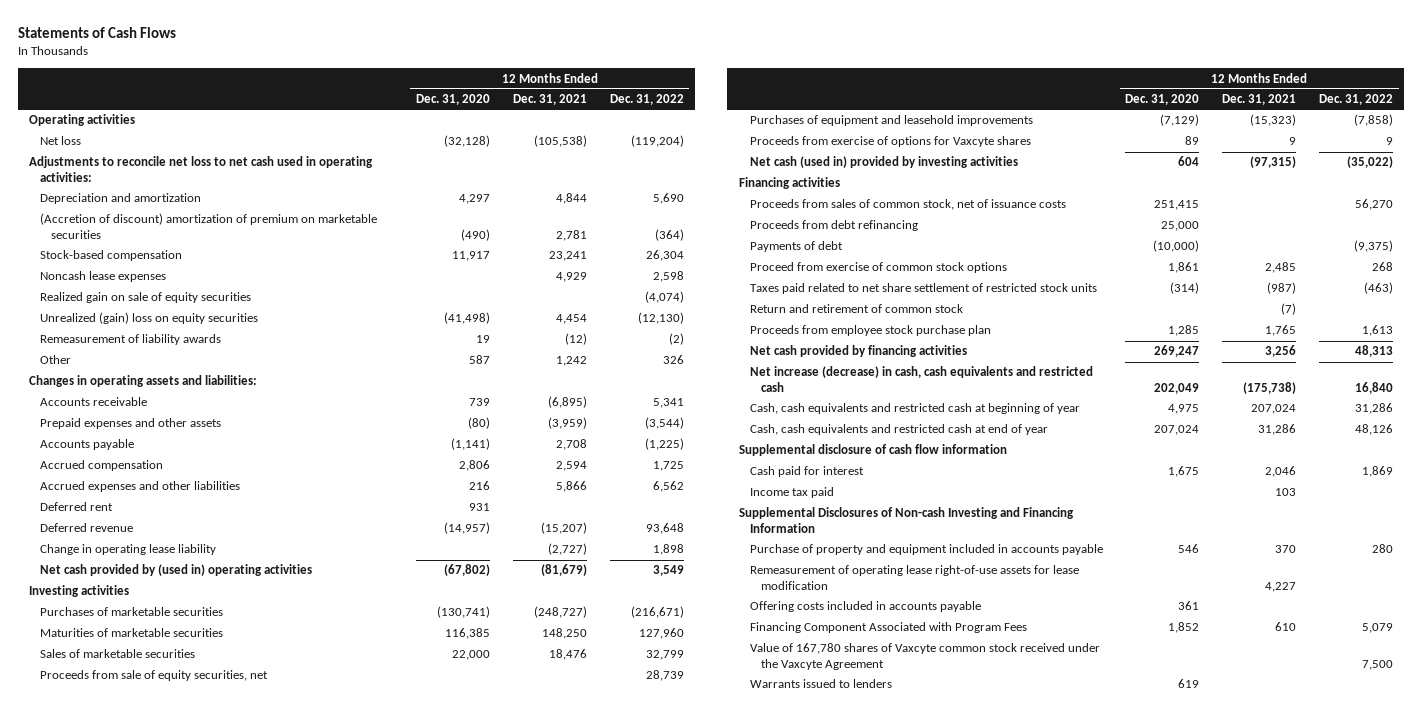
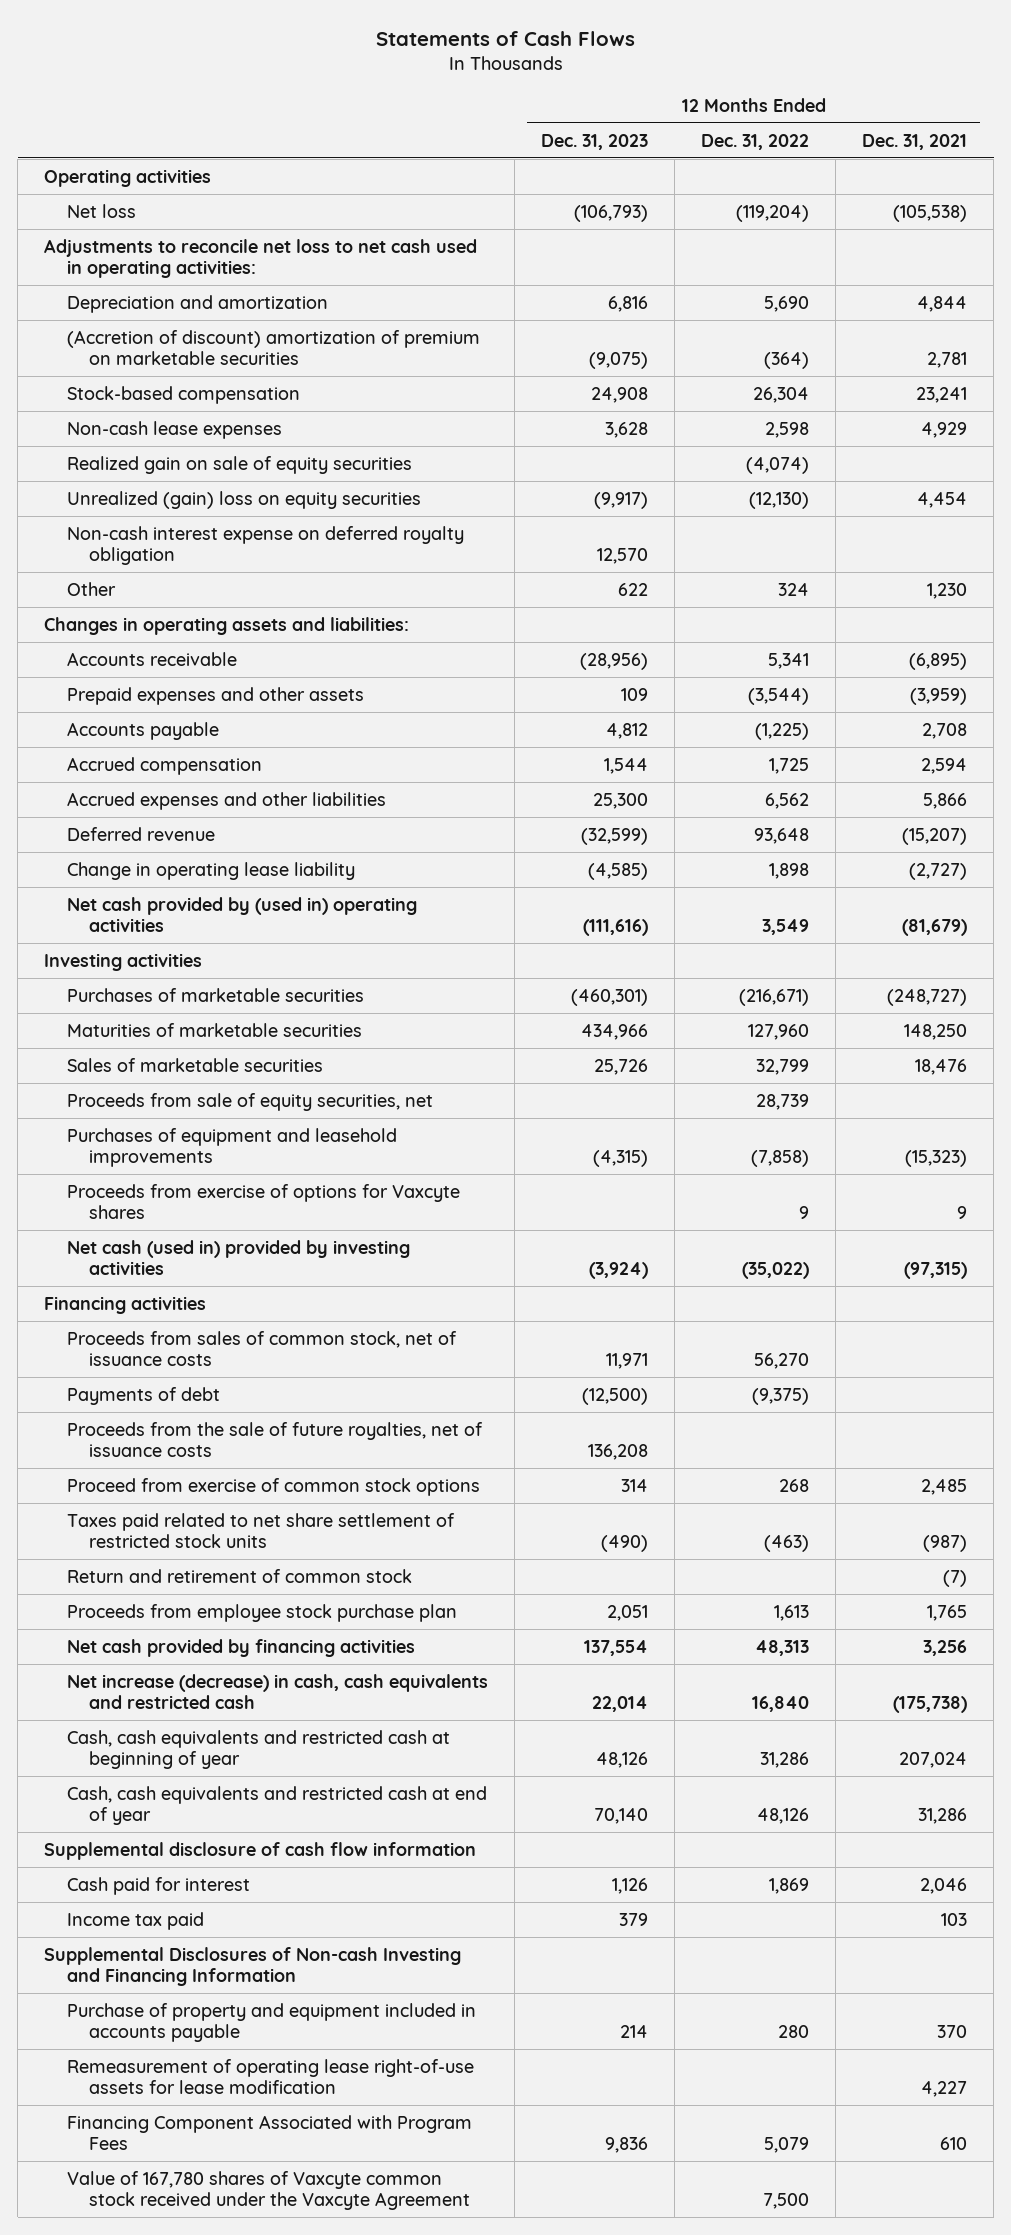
[415,94,490,106] Dec. 31, 2020 -> none
none -> [540,133,648,150] Dec. 31, 2023
[40,271,167,283] Noncash lease expenses -> [66,420,282,439] Non-cash lease expenses
[40,334,222,346] Remeasurement of liability awards -> none
none -> [66,525,464,566] Non-cash interest expense on deferred royalty obligation
[555,356,587,367] 1,242 -> [927,582,968,599] 1,230
[662,355,684,365] 326 -> [777,582,809,596] 324
[40,502,114,512] Deferred rent -> none
[749,220,918,232] Proceeds from debt refinancing -> none
none -> [66,1421,483,1458] Proceeds from the sale of future royalties, net of issuance costs
[749,601,981,613] Offering costs included in accounts payable -> none
[749,679,892,689] Warrants issued to lenders -> none

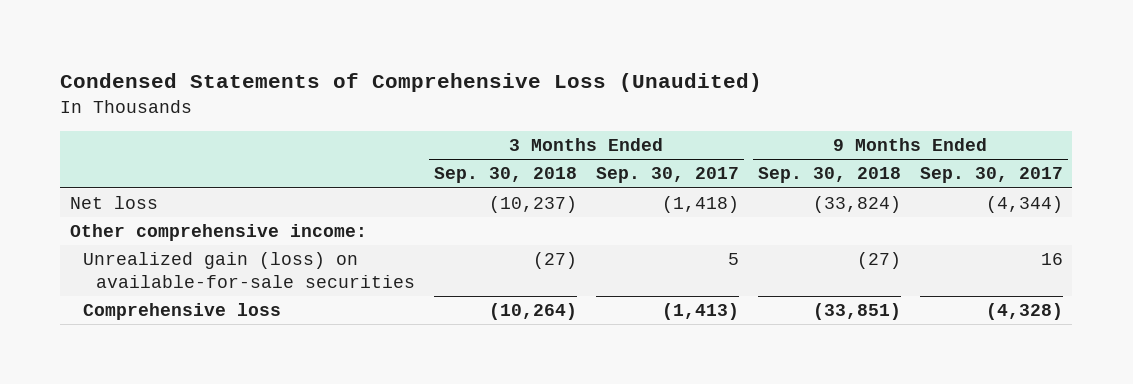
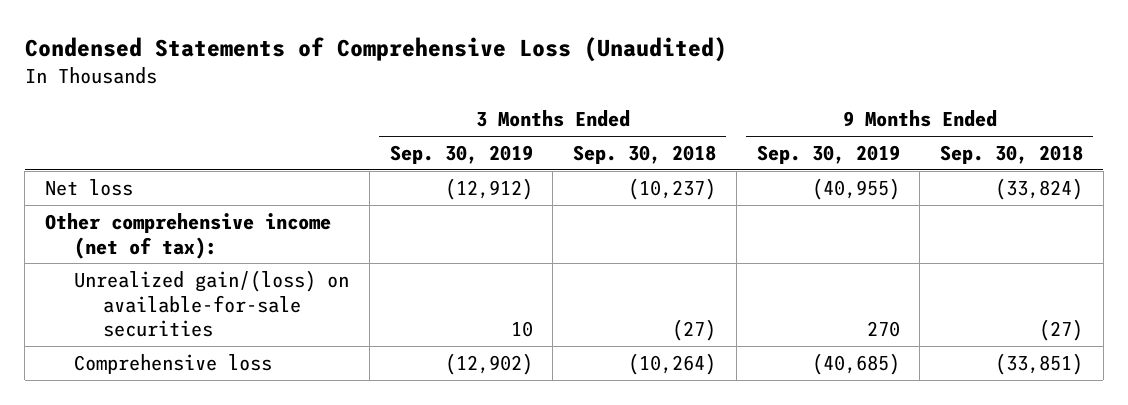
[595,167,739,184] Sep. 30, 2017 -> none
[919,167,1063,184] Sep. 30, 2017 -> none
none -> [389,144,533,164] Sep. 30, 2019
none -> [756,144,900,164] Sep. 30, 2019
[69,224,367,242] Other comprehensive income: -> [45,212,332,259] Other comprehensive income (net of tax):
[82,252,415,289] Unrealized gain (loss) on available-for-sale securities -> [74,269,350,338] Unrealized gain/(loss) on available-for-sale securities

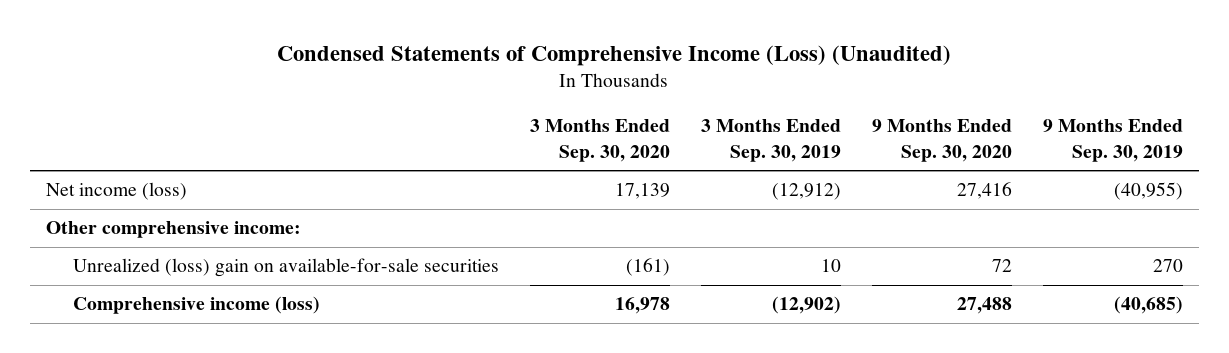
[24,36,727,62] Condensed Statements of Comprehensive Loss (Unaudited) -> [277,44,952,66] Condensed Statements of Comprehensive Income (Loss) (Unaudited)
[573,144,717,164] Sep. 30, 2018 -> none
[940,144,1084,164] Sep. 30, 2018 -> none
none -> [530,119,671,162] 3 Months Ended Sep. 30, 2020
none -> [872,119,1013,162] 9 Months Ended Sep. 30, 2020
[45,178,134,196] Net loss -> [45,182,187,201] Net income (loss)
[45,212,332,259] Other comprehensive income (net of tax): -> [45,221,301,239] Other comprehensive income:
[74,269,350,338] Unrealized gain/(loss) on available-for-sale securities -> [73,258,500,278] Unrealized (loss) gain on available-for-sale securities
[74,353,273,374] Comprehensive loss -> [73,296,321,315] Comprehensive income (loss)

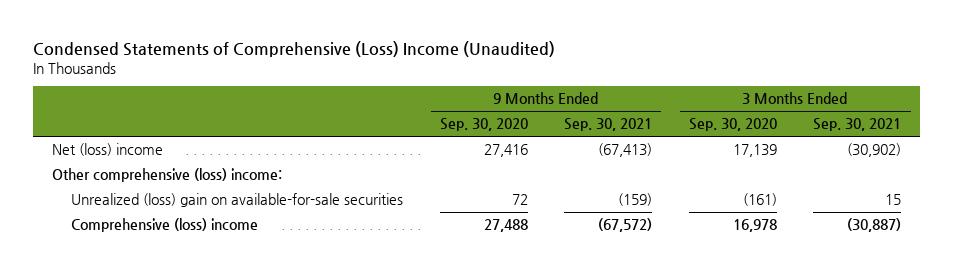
[277,44,952,66] Condensed Statements of Comprehensive Income (Loss) (Unaudited) -> [33,41,556,58] Condensed Statements of Comprehensive (Loss) Income (Unaudited)
[701,119,842,162] 3 Months Ended Sep. 30, 2019 -> none
[1043,119,1184,162] 9 Months Ended Sep. 30, 2019 -> none
none -> [564,118,653,132] Sep. 30, 2021
none -> [813,118,902,132] Sep. 30, 2021
[45,182,187,201] Net income (loss) -> [51,143,163,157] Net (loss) income
[45,221,301,239] Other comprehensive income: -> [51,168,282,183] Other comprehensive (loss) income:
[73,296,321,315] Comprehensive income (loss) -> [71,218,259,233] Comprehensive (loss) income

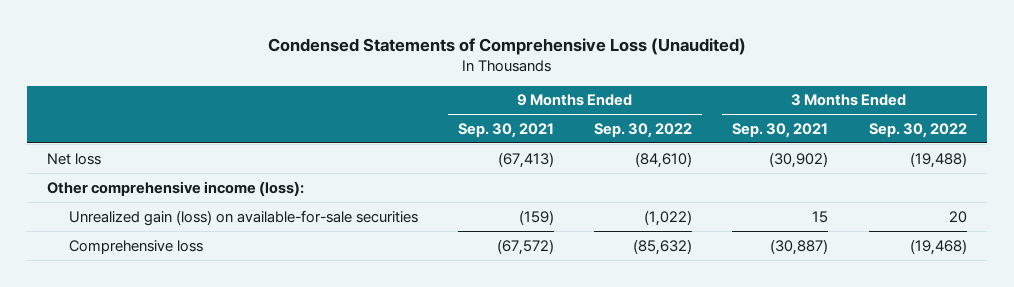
[33,41,556,58] Condensed Statements of Comprehensive (Loss) Income (Unaudited) -> [267,37,746,55] Condensed Statements of Comprehensive Loss (Unaudited)
[439,118,528,132] Sep. 30, 2020 -> none
[688,118,777,132] Sep. 30, 2020 -> none
none -> [594,122,693,138] Sep. 30, 2022
none -> [868,122,967,138] Sep. 30, 2022
[51,143,163,157] Net (loss) income -> [47,152,102,165] Net loss
[51,168,282,183] Other comprehensive (loss) income: -> [47,180,305,196] Other comprehensive income (loss):
[71,193,404,208] Unrealized (loss) gain on available-for-sale securities -> [69,209,419,226] Unrealized gain (loss) on available-for-sale securities
[71,218,259,233] Comprehensive (loss) income -> [69,239,204,254] Comprehensive loss

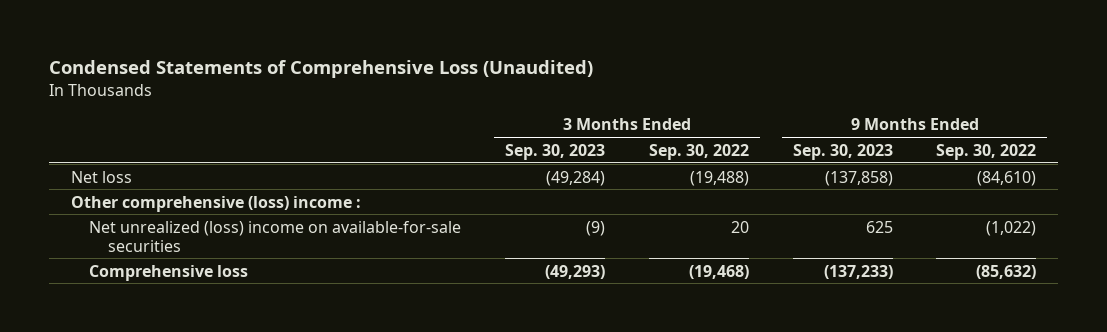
[458,122,555,138] Sep. 30, 2021 -> none
[732,122,829,138] Sep. 30, 2021 -> none
none -> [504,143,605,160] Sep. 30, 2023
none -> [792,143,893,160] Sep. 30, 2023
[47,180,305,196] Other comprehensive income (loss): -> [70,195,361,212] Other comprehensive (loss) income :
[69,209,419,226] Unrealized gain (loss) on available-for-sale securities -> [89,220,462,252] Net unrealized (loss) income on available-for-sale securities

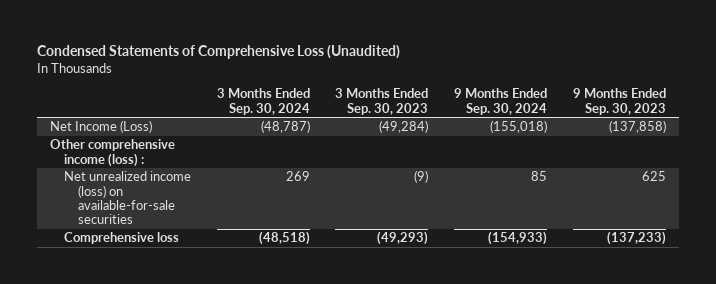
[648,143,749,160] Sep. 30, 2022 -> none
[936,143,1037,160] Sep. 30, 2022 -> none
none -> [216,88,310,115] 3 Months Ended Sep. 30, 2024
none -> [454,88,548,115] 9 Months Ended Sep. 30, 2024
[70,170,132,183] Net loss -> [49,120,152,134] Net Income (Loss)
[70,195,361,212] Other comprehensive (loss) income : -> [49,139,175,167] Other comprehensive income (loss) :
[89,220,462,252] Net unrealized (loss) income on available-for-sale securities -> [64,171,192,224] Net unrealized income (loss) on available-for-sale securities

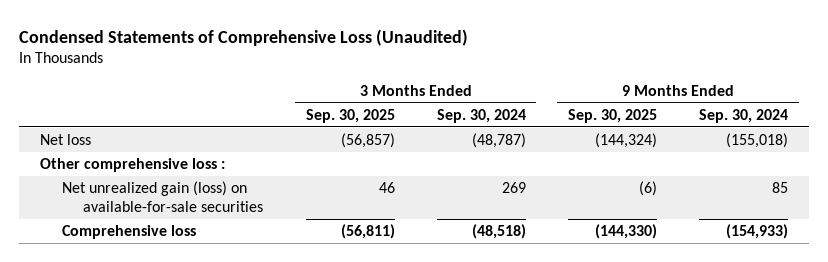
[335,88,429,115] 3 Months Ended Sep. 30, 2023 -> none
[572,88,666,115] 9 Months Ended Sep. 30, 2023 -> none
none -> [305,108,395,123] Sep. 30, 2025
none -> [568,108,658,123] Sep. 30, 2025
[49,120,152,134] Net Income (Loss) -> [39,134,91,146] Net loss
[49,139,175,167] Other comprehensive income (loss) : -> [39,158,225,173] Other comprehensive loss :
[64,171,192,224] Net unrealized income (loss) on available-for-sale securities -> [61,181,264,212] Net unrealized gain (loss) on available-for-sale securities

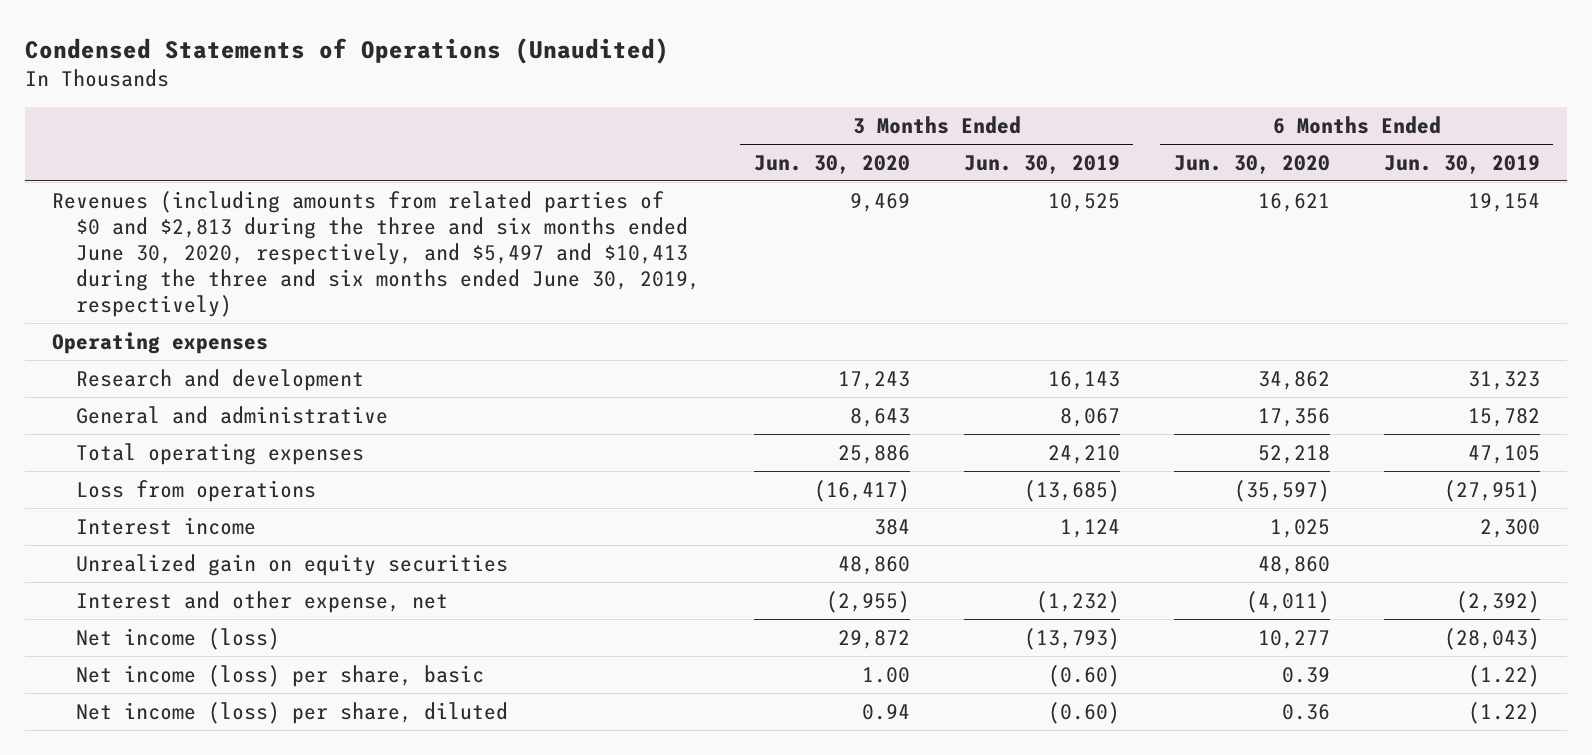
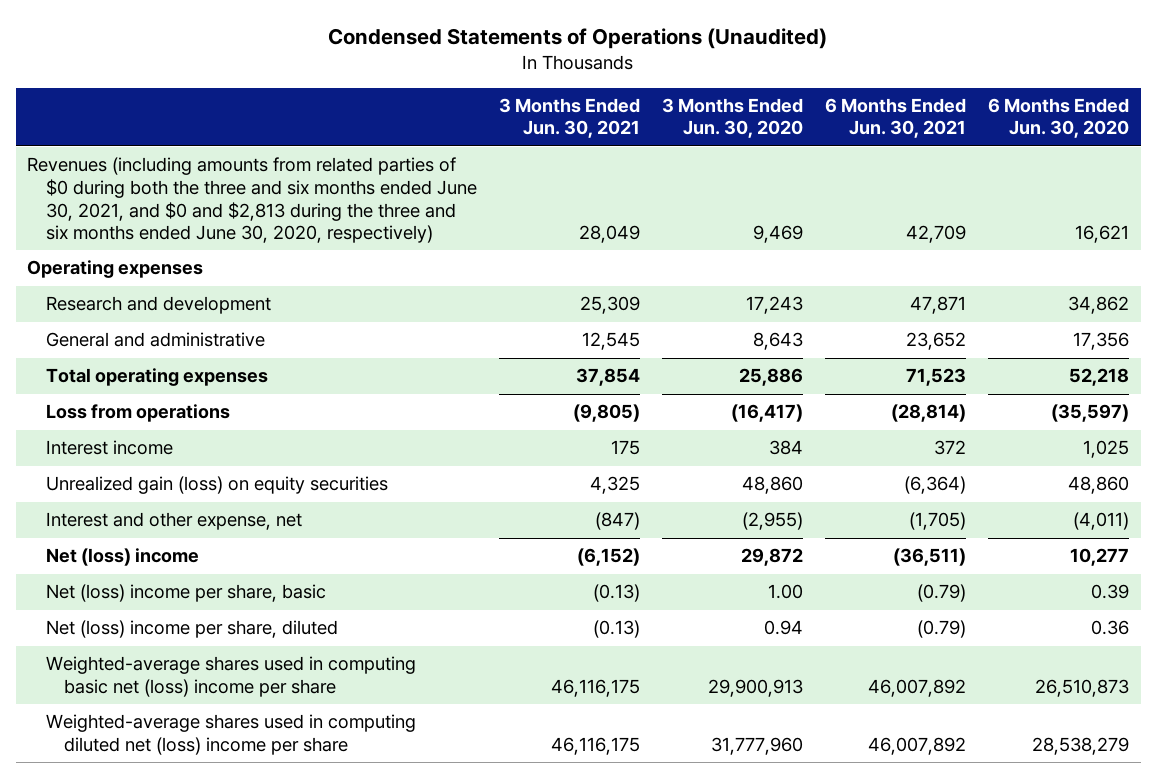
[963,154,1120,174] Jun. 30, 2019 -> none
[1383,154,1540,174] Jun. 30, 2019 -> none
none -> [498,97,640,139] 3 Months Ended Jun. 30, 2021
none -> [825,97,967,139] 6 Months Ended Jun. 30, 2021
[52,190,700,318] Revenues (including amounts from related parties of $0 and $2,813 during the three and six months ended June 30, 2020, respectively, and $5,497 and $10,413 during the three and six months ended June 30, 2019, respectively) -> [27,157,477,244] Revenues (including amounts from related parties of $0 during both the three and six months ended June 30, 2021, and $0 and $2,813 during the three and six months ended June 30, 2020, respectively)
[75,553,508,576] Unrealized gain on equity securities -> [45,476,388,495] Unrealized gain (loss) on equity securities
[75,627,280,650] Net income (loss) -> [45,548,199,567] Net (loss) income
[75,664,484,687] Net income (loss) per share, basic -> [45,584,326,603] Net (loss) income per share, basic
[75,701,508,724] Net income (loss) per share, diluted -> [45,620,338,639] Net (loss) income per share, diluted
none -> [45,656,416,697] Weighted-average shares used in computing basic net (loss) income per share
none -> [45,714,416,755] Weighted-average shares used in computing diluted net (loss) income per share

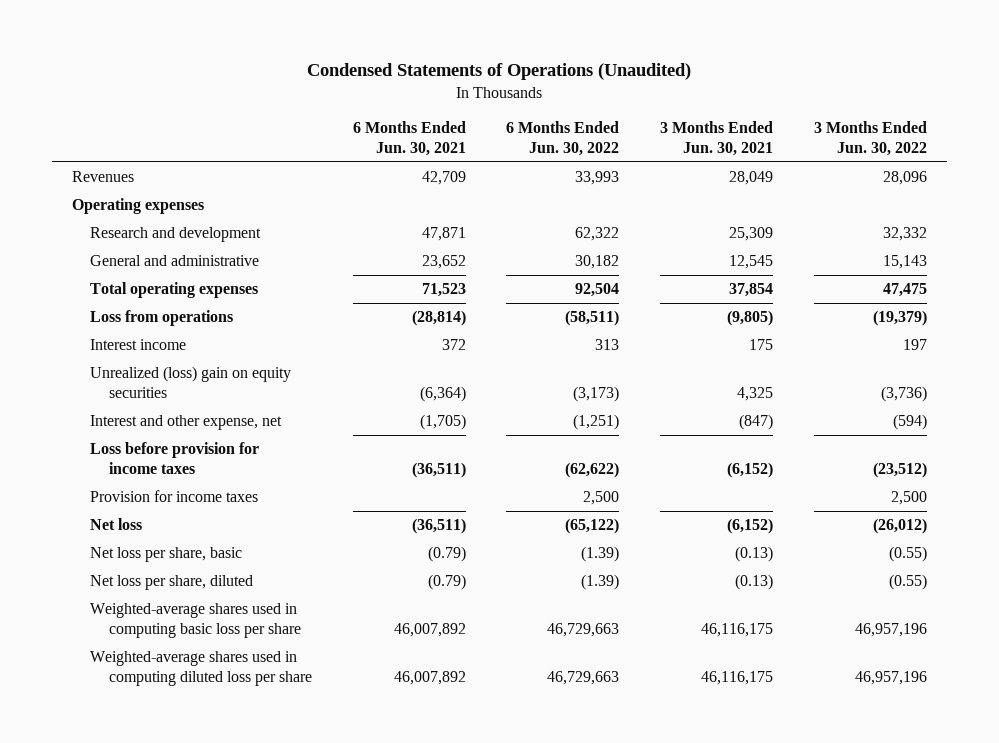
[662,97,804,139] 3 Months Ended Jun. 30, 2020 -> none
[988,97,1130,139] 6 Months Ended Jun. 30, 2020 -> none
none -> [506,120,620,157] 6 Months Ended Jun. 30, 2022
none -> [813,120,927,157] 3 Months Ended Jun. 30, 2022
[27,157,477,244] Revenues (including amounts from related parties of $0 during both the three and six months ended June 30, 2021, and $0 and $2,813 during the three and six months ended June 30, 2020, respectively) -> [71,171,134,183] Revenues
[45,476,388,495] Unrealized gain (loss) on equity securities -> [90,366,292,399] Unrealized (loss) gain on equity securities
none -> [90,442,260,475] Loss before provision for income taxes
none -> [90,490,259,503] Provision for income taxes
[45,548,199,567] Net (loss) income -> [90,518,143,531] Net loss
[45,584,326,603] Net (loss) income per share, basic -> [90,547,243,563] Net loss per share, basic
[45,620,338,639] Net (loss) income per share, diluted -> [90,575,254,591] Net loss per share, diluted
[45,656,416,697] Weighted-average shares used in computing basic net (loss) income per share -> [90,603,302,639] Weighted-average shares used in computing basic loss per share
[45,714,416,755] Weighted-average shares used in computing diluted net (loss) income per share -> [90,651,313,687] Weighted-average shares used in computing diluted loss per share

